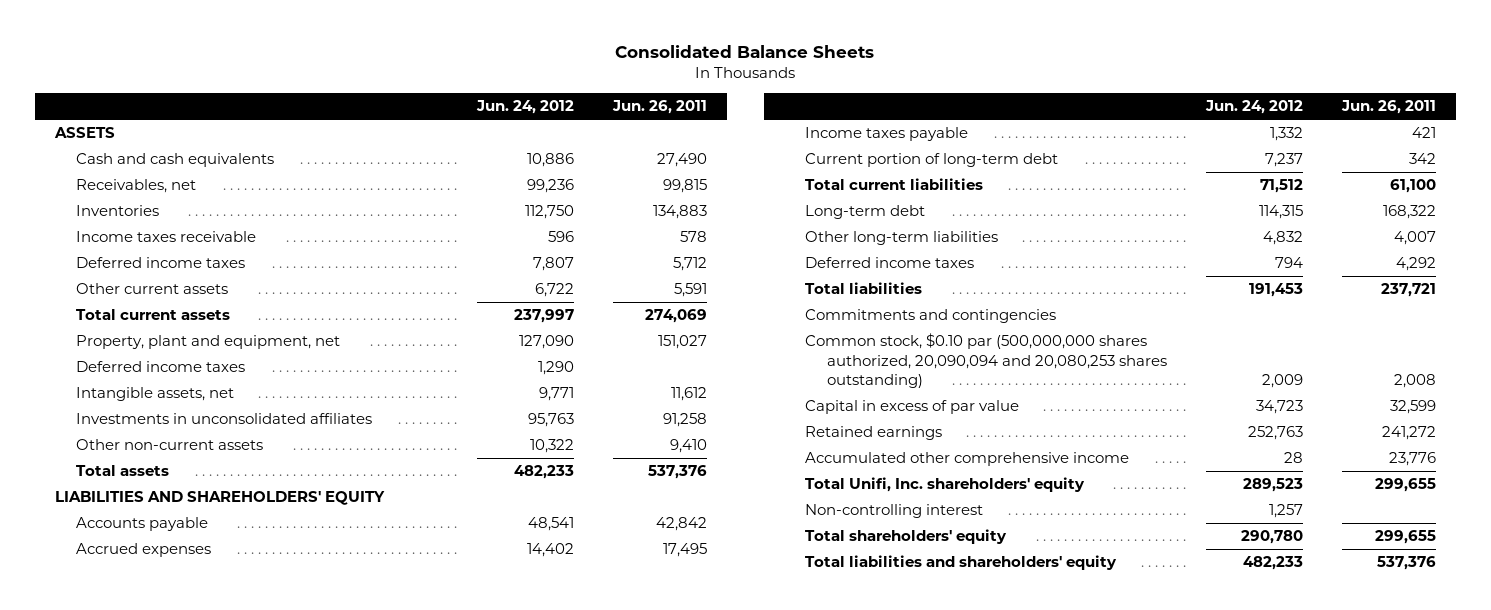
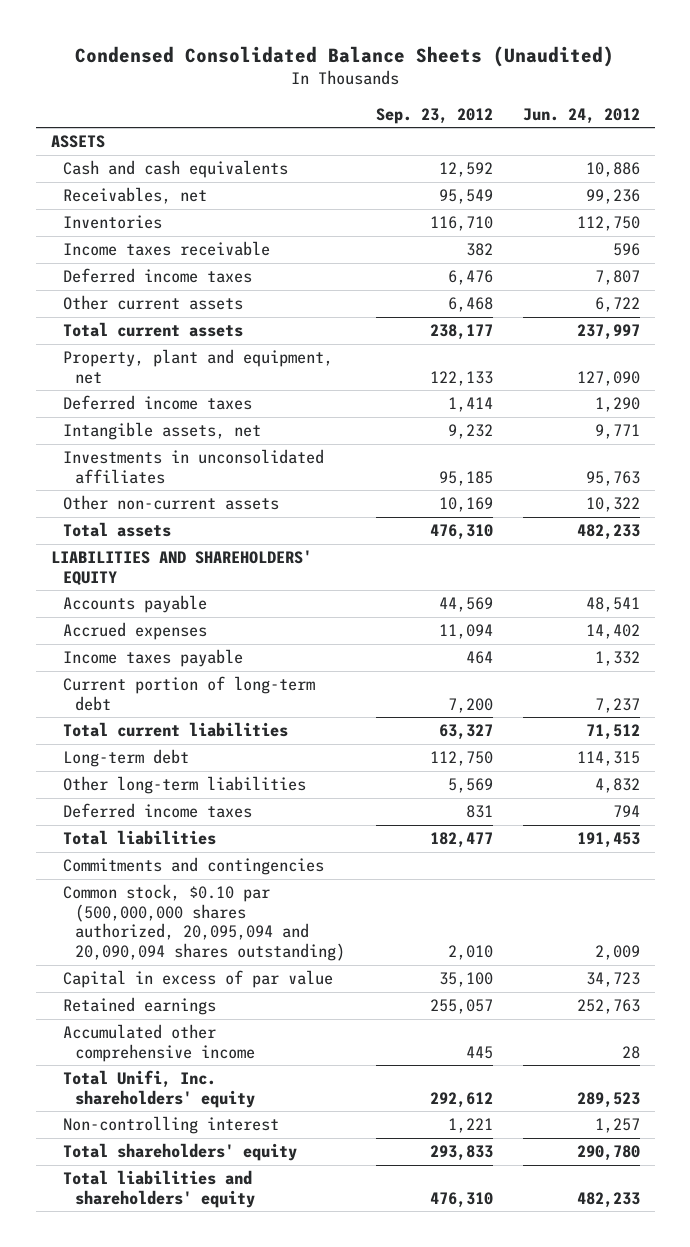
[615,45,875,59] Consolidated Balance Sheets -> [75,45,615,67] Condensed Consolidated Balance Sheets (Unaudited)
[612,100,708,115] Jun. 26, 2011 -> none
none -> [375,107,493,124] Sep. 23, 2012
[805,333,1167,388] Common stock, $0.10 par (500,000,000 shares authorized, 20,090,094 and 20,080,253 shares outstanding) -> [63,884,346,962] Common stock, $0.10 par (500,000,000 shares authorized, 20,095,094 and 20,090,094 shares outstanding)

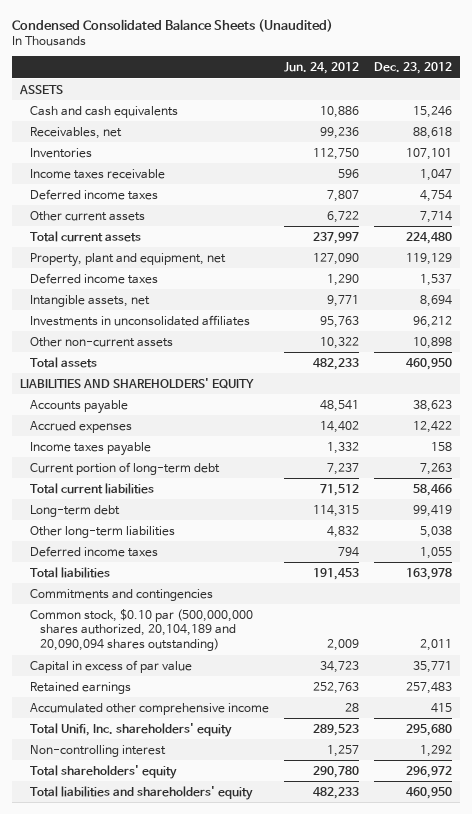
[375,107,493,124] Sep. 23, 2012 -> none
none -> [374,62,453,75] Dec. 23, 2012
[63,884,346,962] Common stock, $0.10 par (500,000,000 shares authorized, 20,095,094 and 20,090,094 shares outstanding) -> [29,608,253,652] Common stock, $0.10 par (500,000,000 shares authorized, 20,104,189 and 20,090,094 shares outstanding)

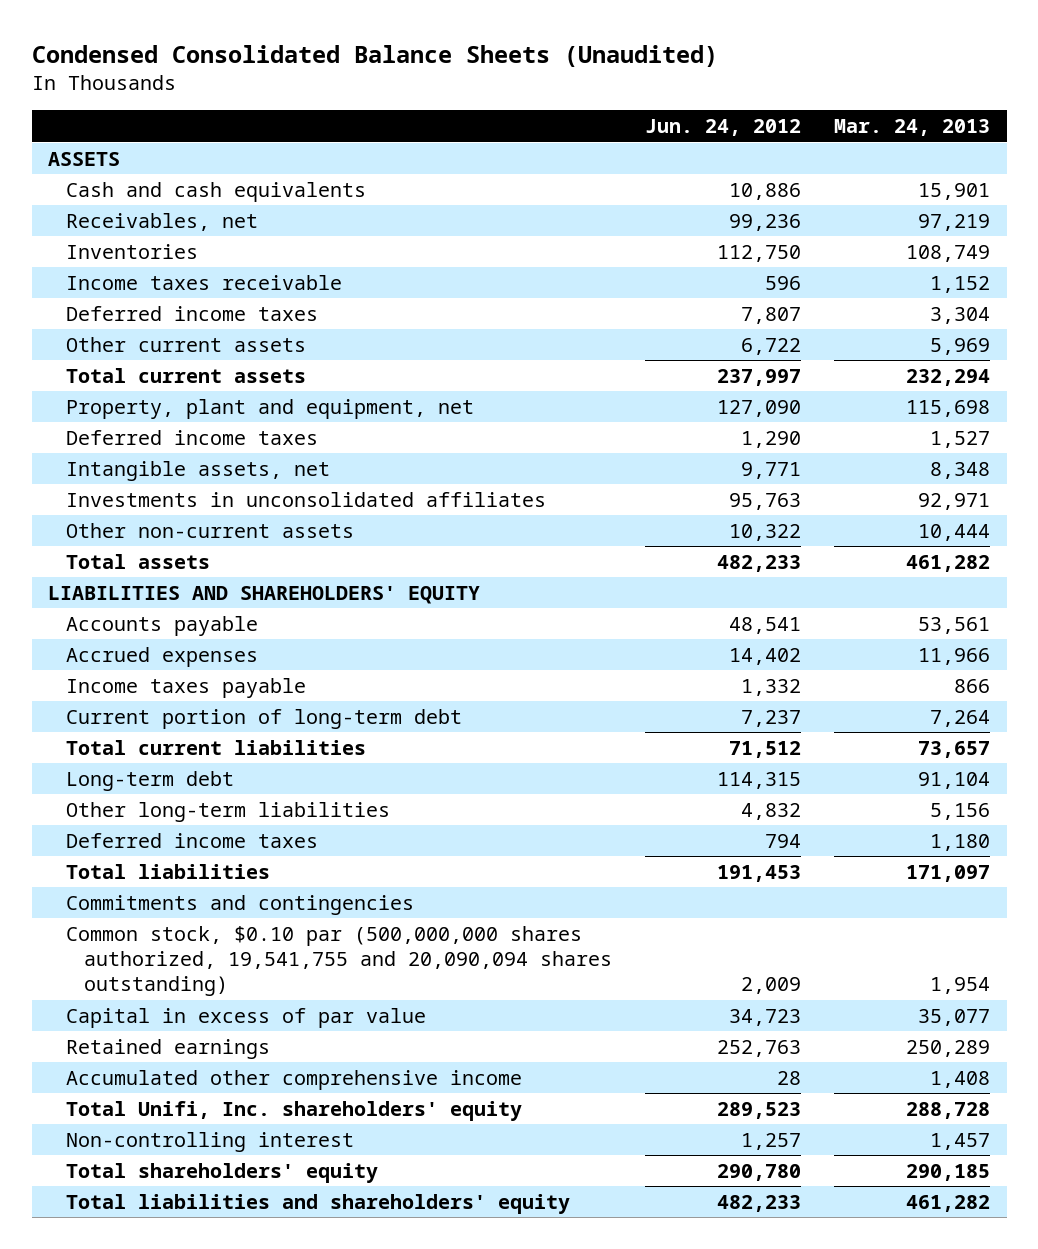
[374,62,453,75] Dec. 23, 2012 -> none
none -> [834,119,991,137] Mar. 24, 2013
[29,608,253,652] Common stock, $0.10 par (500,000,000 shares authorized, 20,104,189 and 20,090,094 shares outstanding) -> [65,925,612,997] Common stock, $0.10 par (500,000,000 shares authorized, 19,541,755 and 20,090,094 shares outstanding)

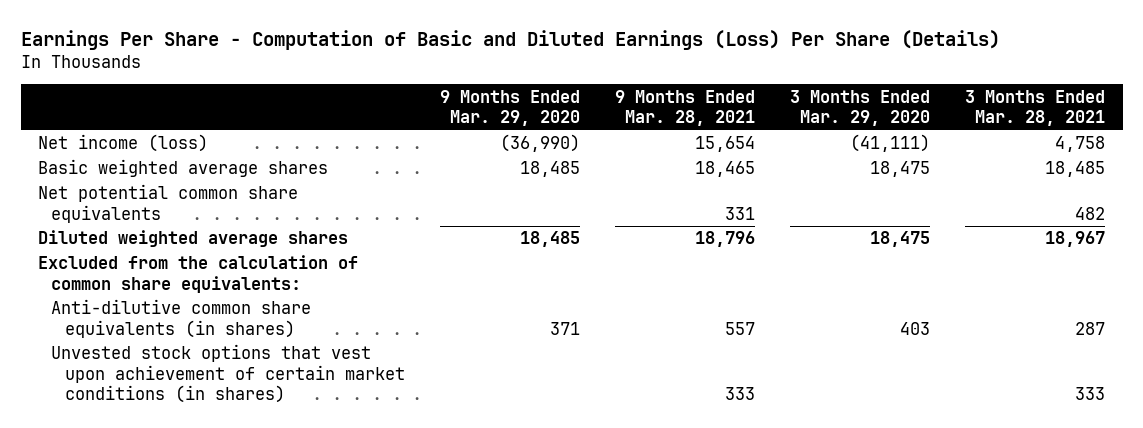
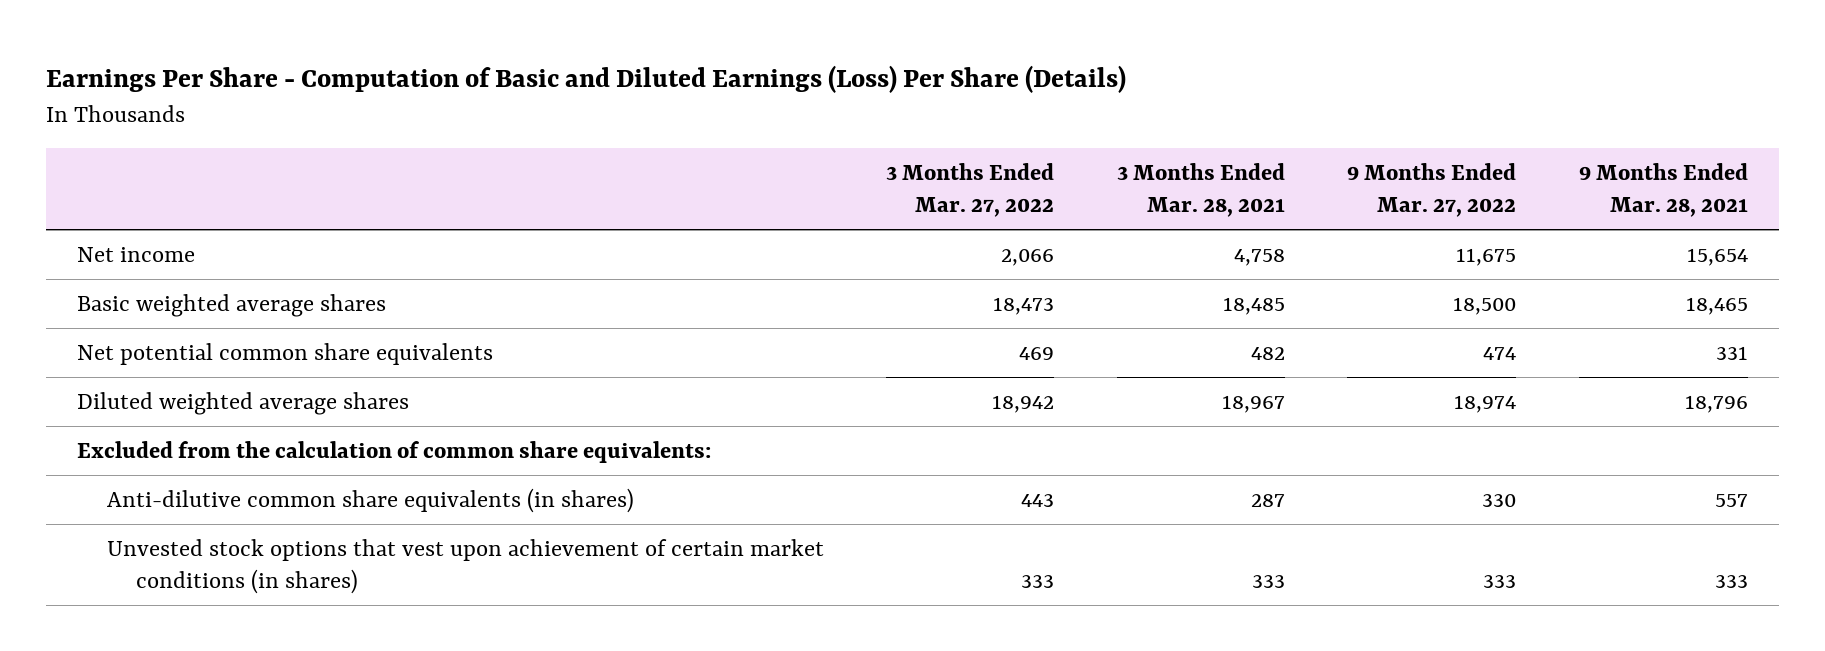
[439,89,580,127] 9 Months Ended Mar. 29, 2020 -> none
[790,89,931,127] 3 Months Ended Mar. 29, 2020 -> none
none -> [886,162,1055,218] 3 Months Ended Mar. 27, 2022
none -> [1347,162,1517,218] 9 Months Ended Mar. 27, 2022
[38,134,209,153] Net income (loss) -> [77,246,196,262] Net income

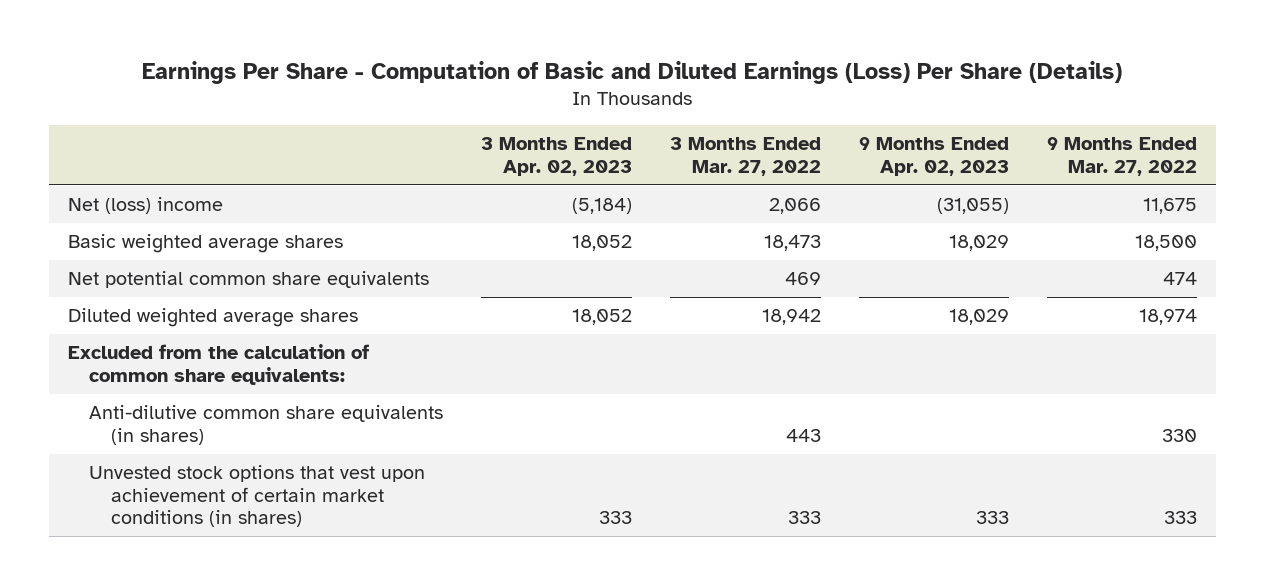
[1116,162,1285,218] 3 Months Ended Mar. 28, 2021 -> none
[1578,162,1748,218] 9 Months Ended Mar. 28, 2021 -> none
none -> [481,136,633,176] 3 Months Ended Apr. 02, 2023
none -> [859,136,1010,176] 9 Months Ended Apr. 02, 2023
[77,246,196,262] Net income -> [67,197,223,215] Net (loss) income

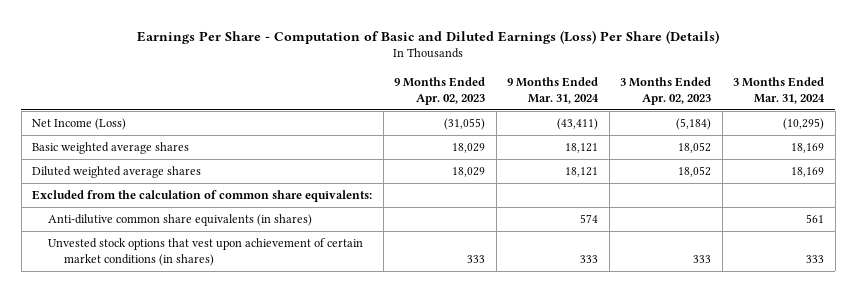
[670,136,822,176] 3 Months Ended Mar. 27, 2022 -> none
[1047,136,1198,176] 9 Months Ended Mar. 27, 2022 -> none
none -> [507,76,600,104] 9 Months Ended Mar. 31, 2024
none -> [733,76,826,104] 3 Months Ended Mar. 31, 2024
[67,197,223,215] Net (loss) income -> [32,118,127,131] Net Income (Loss)
[67,271,429,289] Net potential common share equivalents -> none

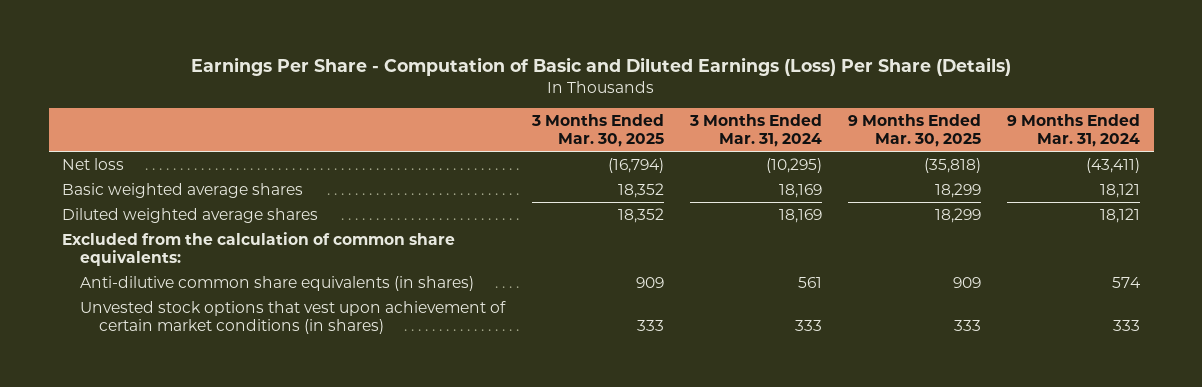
[394,76,486,105] 9 Months Ended Apr. 02, 2023 -> none
[620,76,712,105] 3 Months Ended Apr. 02, 2023 -> none
none -> [530,113,664,147] 3 Months Ended Mar. 30, 2025
none -> [848,113,982,147] 9 Months Ended Mar. 30, 2025
[32,118,127,131] Net Income (Loss) -> [61,157,124,170] Net loss

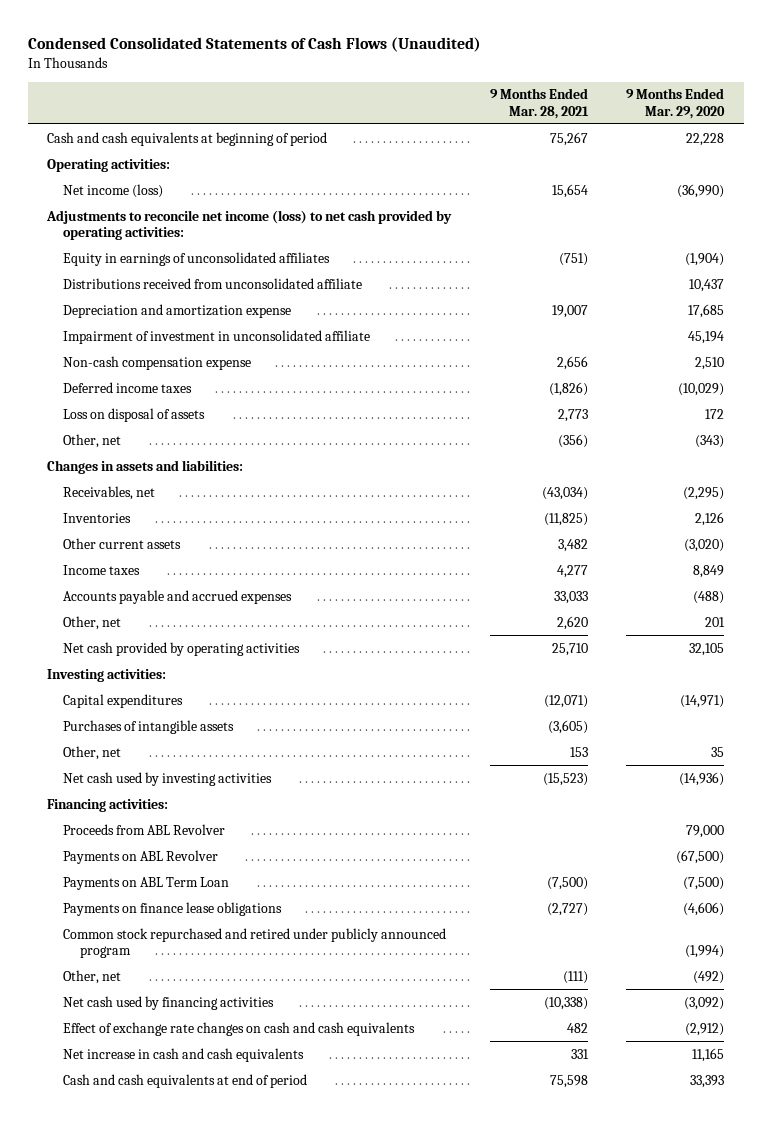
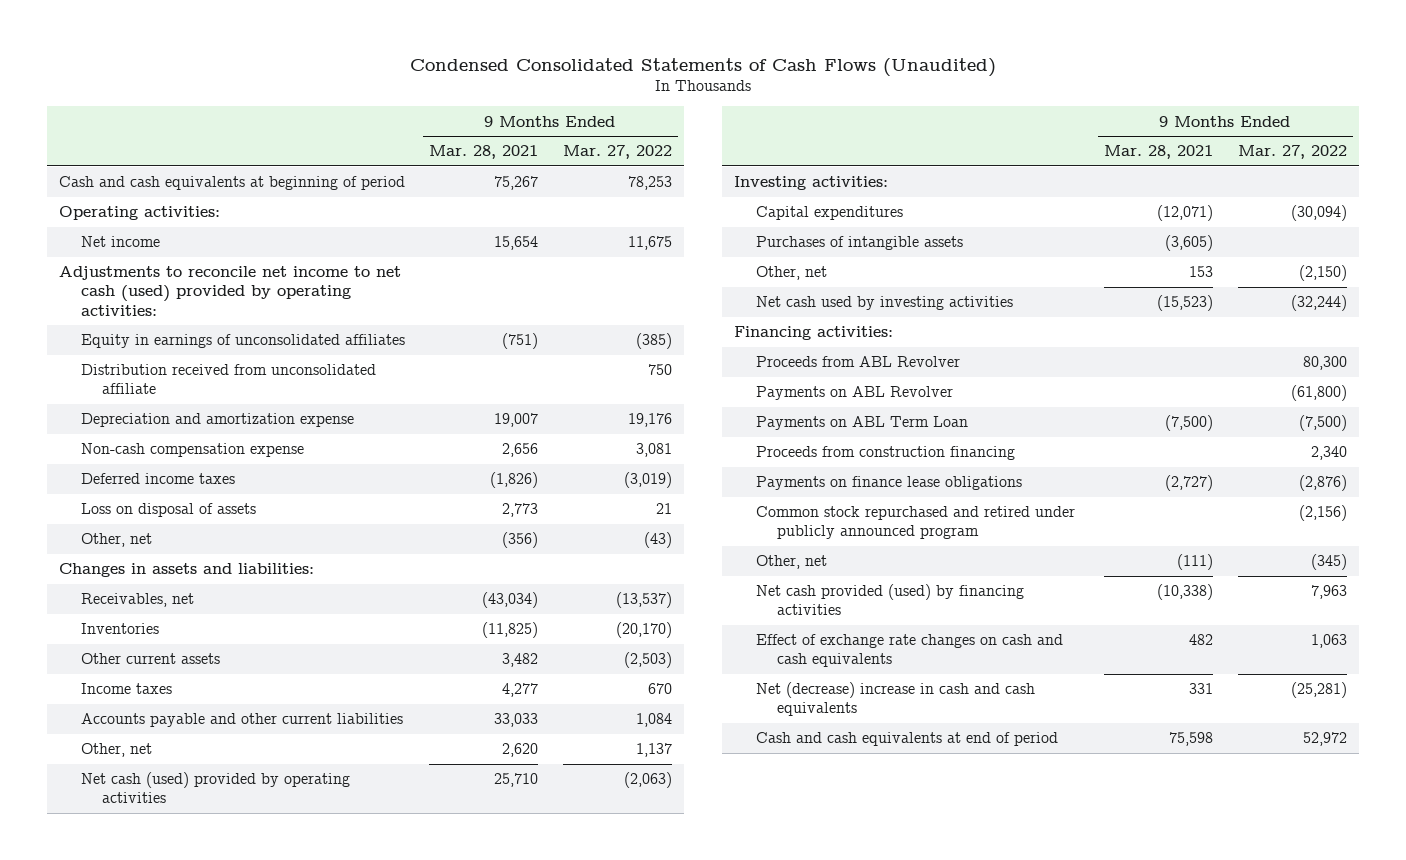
[626,88,726,119] 9 Months Ended Mar. 29, 2020 -> none
none -> [562,145,672,160] Mar. 27, 2022
[63,183,164,198] Net income (loss) -> [80,236,160,248] Net income
[45,209,452,240] Adjustments to reconcile net income (loss) to net cash provided by operating activities: -> [58,266,401,316] Adjustments to reconcile net income to net cash (used) provided by operating activities:
[63,277,363,289] Distributions received from unconsolidated affiliate -> [80,364,376,395] Distribution received from unconsolidated affiliate
[63,329,371,344] Impairment of investment in unconsolidated affiliate -> none
[63,589,293,604] Accounts payable and accrued expenses -> [80,713,403,728] Accounts payable and other current liabilities
[63,641,301,656] Net cash provided by operating activities -> [80,772,350,804] Net cash (used) provided by operating activities
none -> [755,446,1015,461] Proceeds from construction financing
[63,995,275,1010] Net cash used by financing activities -> [755,584,1024,616] Net cash provided (used) by financing activities
[63,1047,305,1062] Net increase in cash and cash equivalents -> [755,682,1035,717] Net (decrease) increase in cash and cash equivalents

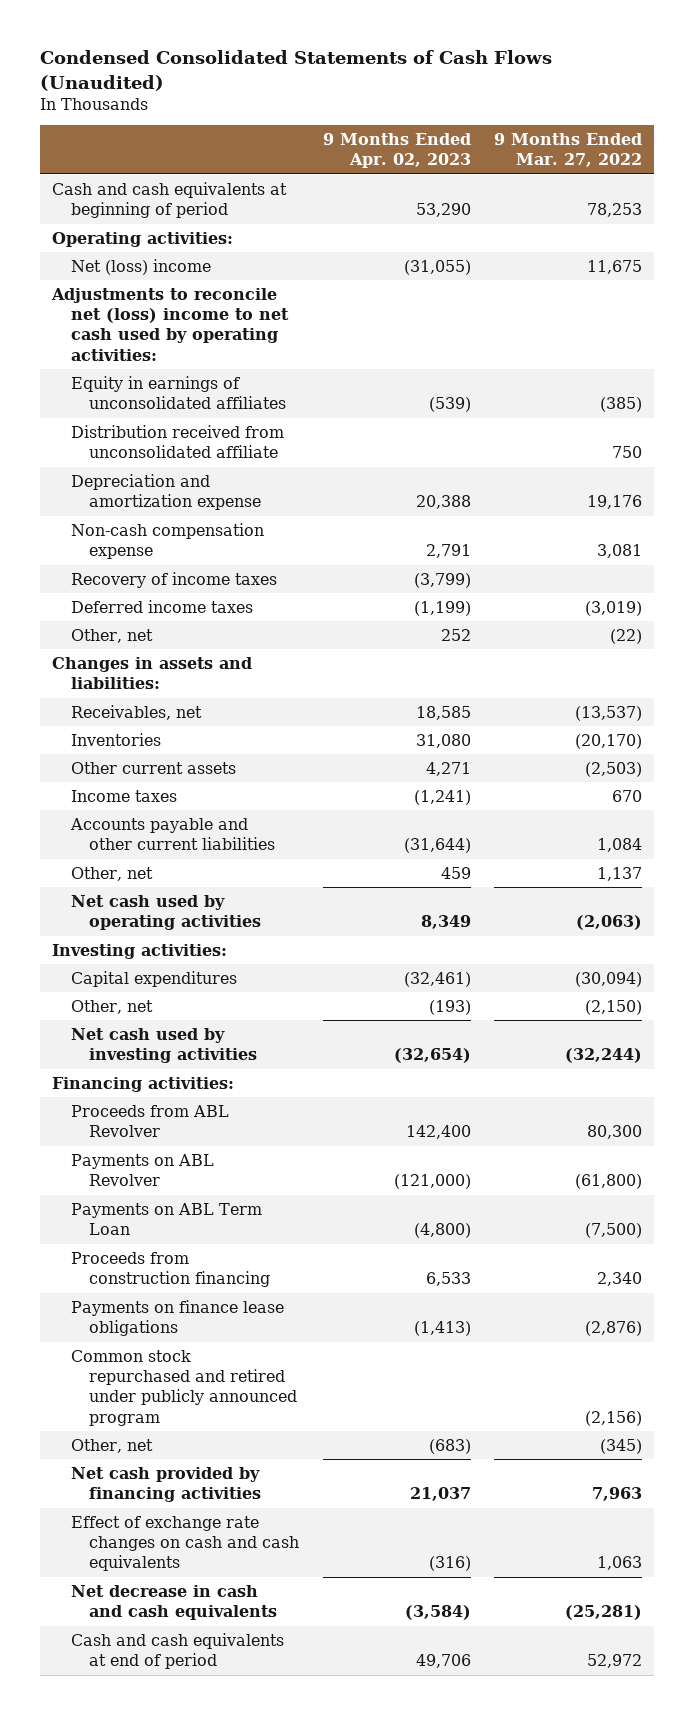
[429,145,539,160] Mar. 28, 2021 -> none
none -> [322,133,471,169] 9 Months Ended Apr. 02, 2023
[80,236,160,248] Net income -> [70,258,211,275] Net (loss) income
[58,266,401,316] Adjustments to reconcile net income to net cash (used) provided by operating activities: -> [51,287,289,361] Adjustments to reconcile net (loss) income to net cash used by operating activities:
none -> [70,571,277,588] Recovery of income taxes
[80,503,256,518] Loss on disposal of assets -> none
[643,532,672,549] (43) -> [610,628,643,644] (22)
[80,772,350,804] Net cash (used) provided by operating activities -> [70,894,262,931] Net cash used by operating activities
[755,236,963,251] Purchases of intangible assets -> none
[755,584,1024,616] Net cash provided (used) by financing activities -> [70,1466,262,1503] Net cash provided by financing activities
[755,682,1035,717] Net (decrease) increase in cash and cash equivalents -> [70,1584,278,1621] Net decrease in cash and cash equivalents

